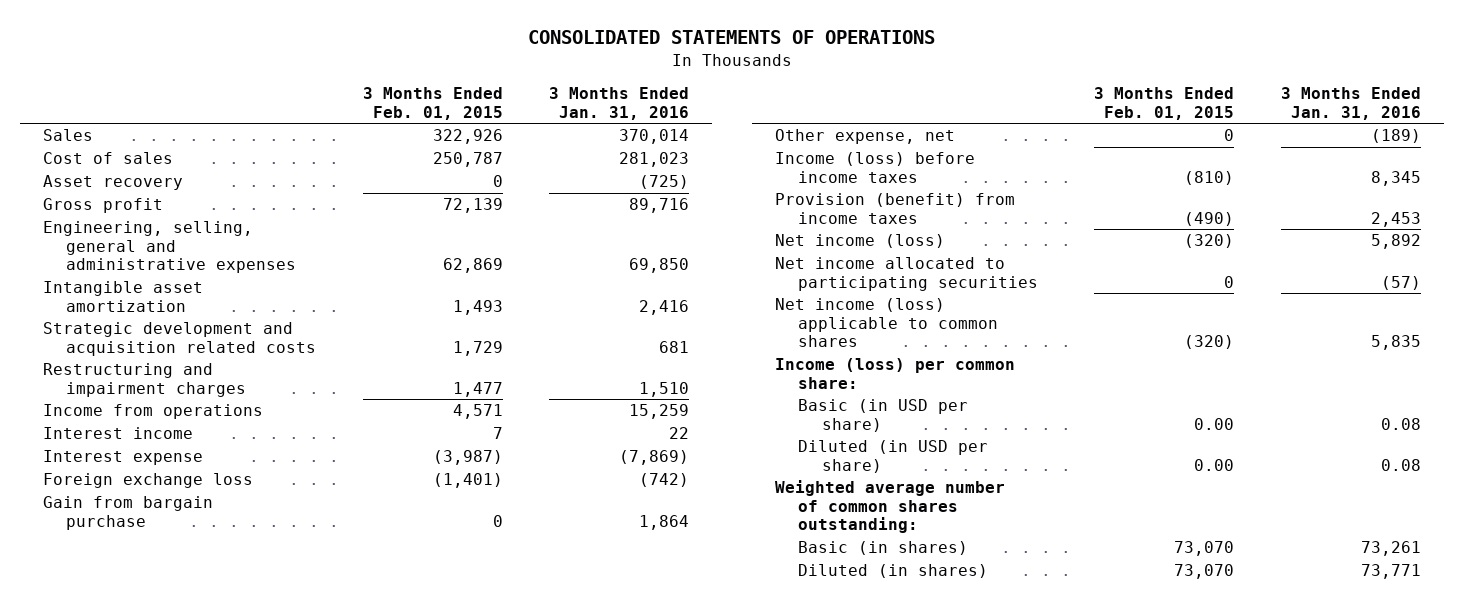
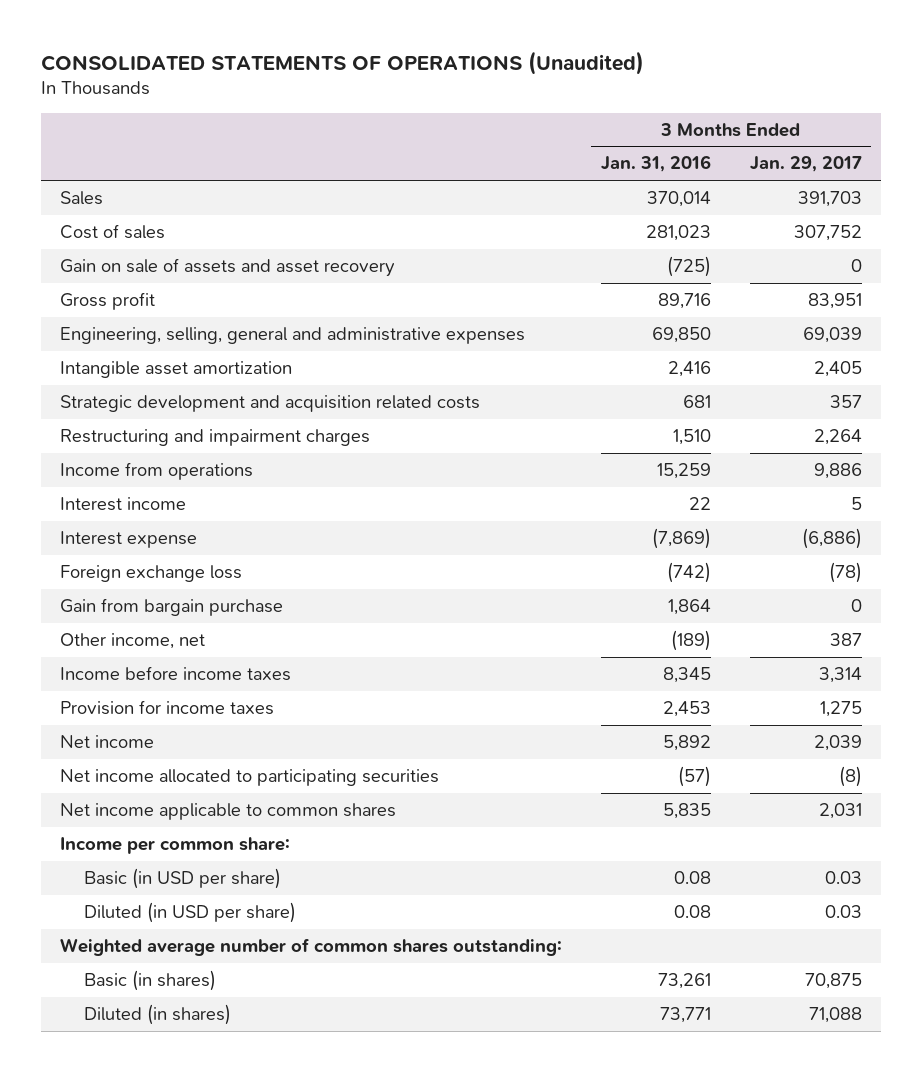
[527,30,935,45] CONSOLIDATED STATEMENTS OF OPERATIONS -> [41,50,645,75] CONSOLIDATED STATEMENTS OF OPERATIONS (Unaudited)
[362,87,503,120] 3 Months Ended Feb. 01, 2015 -> none
none -> [749,156,862,173] Jan. 29, 2017
[42,175,183,191] Asset recovery -> [60,258,396,278] Gain on sale of assets and asset recovery
[774,129,955,145] Other expense, net -> [60,633,206,650] Other income, net
[774,152,975,183] Income (loss) before income taxes -> [60,666,292,682] Income before income taxes
[774,193,1015,224] Provision (benefit) from income taxes -> [60,700,275,716] Provision for income taxes
[774,234,945,249] Net income (loss) -> [60,735,155,749] Net income
[774,298,999,348] Net income (loss) applicable to common shares -> [60,803,397,821] Net income applicable to common shares
[774,358,1015,389] Income (loss) per common share: -> [60,837,291,855] Income per common share:

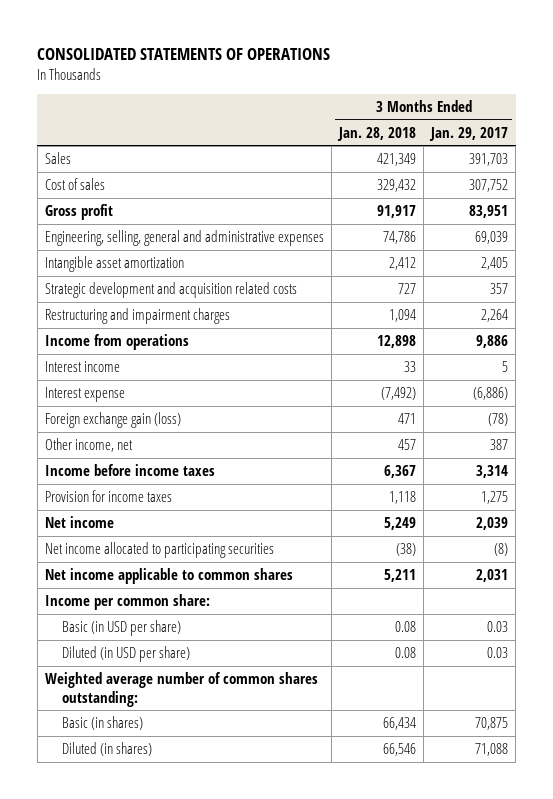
[41,50,645,75] CONSOLIDATED STATEMENTS OF OPERATIONS (Unaudited) -> [37,48,331,61] CONSOLIDATED STATEMENTS OF OPERATIONS
[601,155,712,173] Jan. 31, 2016 -> none
none -> [337,126,417,141] Jan. 28, 2018
[60,258,396,278] Gain on sale of assets and asset recovery -> none
[60,598,284,617] Gain from bargain purchase -> none
[60,565,243,583] Foreign exchange loss -> [44,411,181,428] Foreign exchange gain (loss)

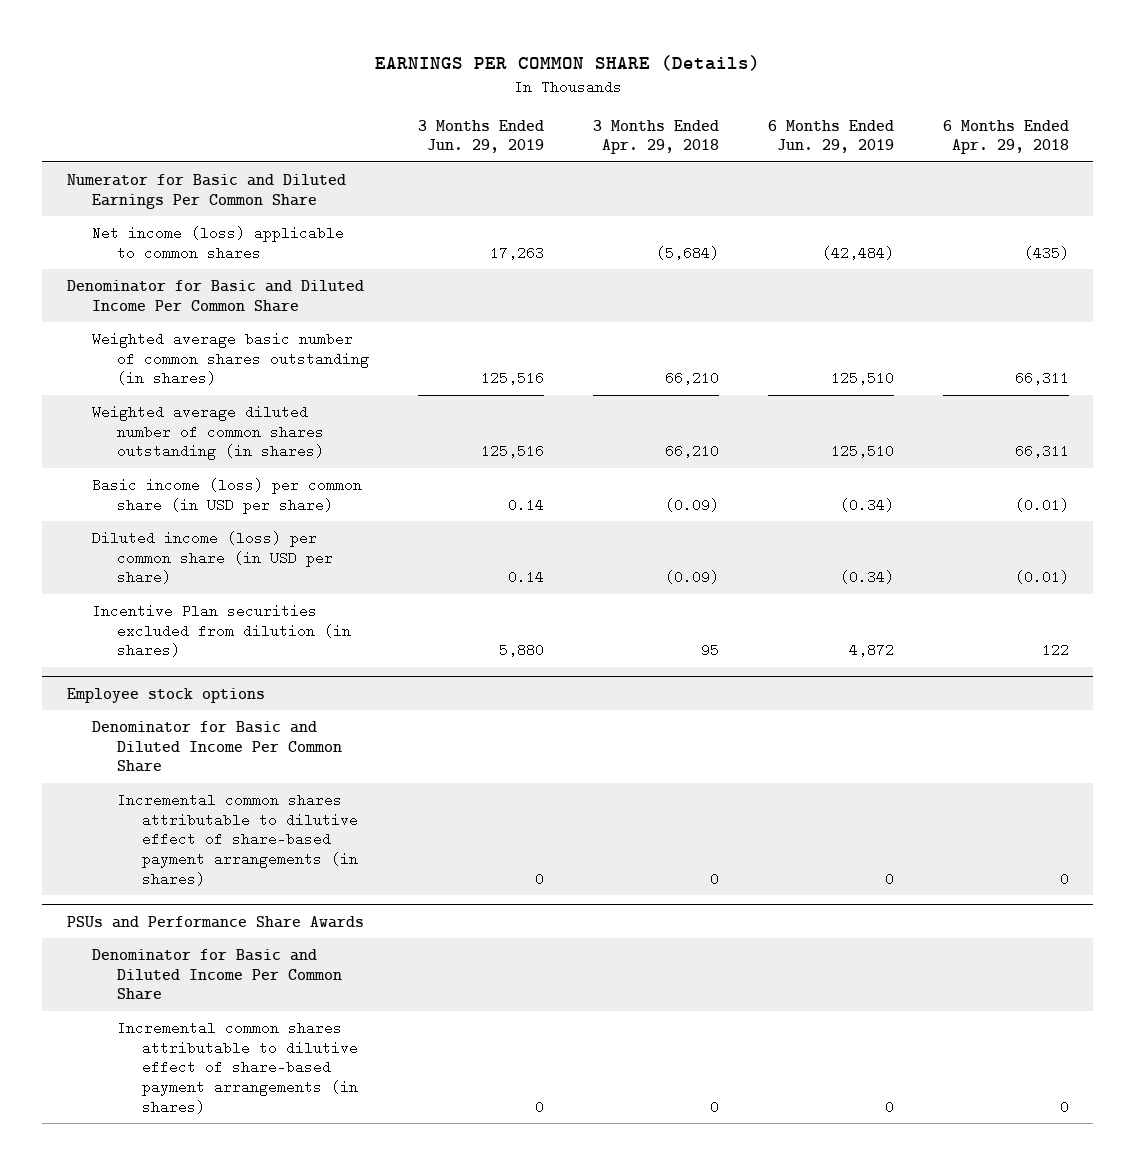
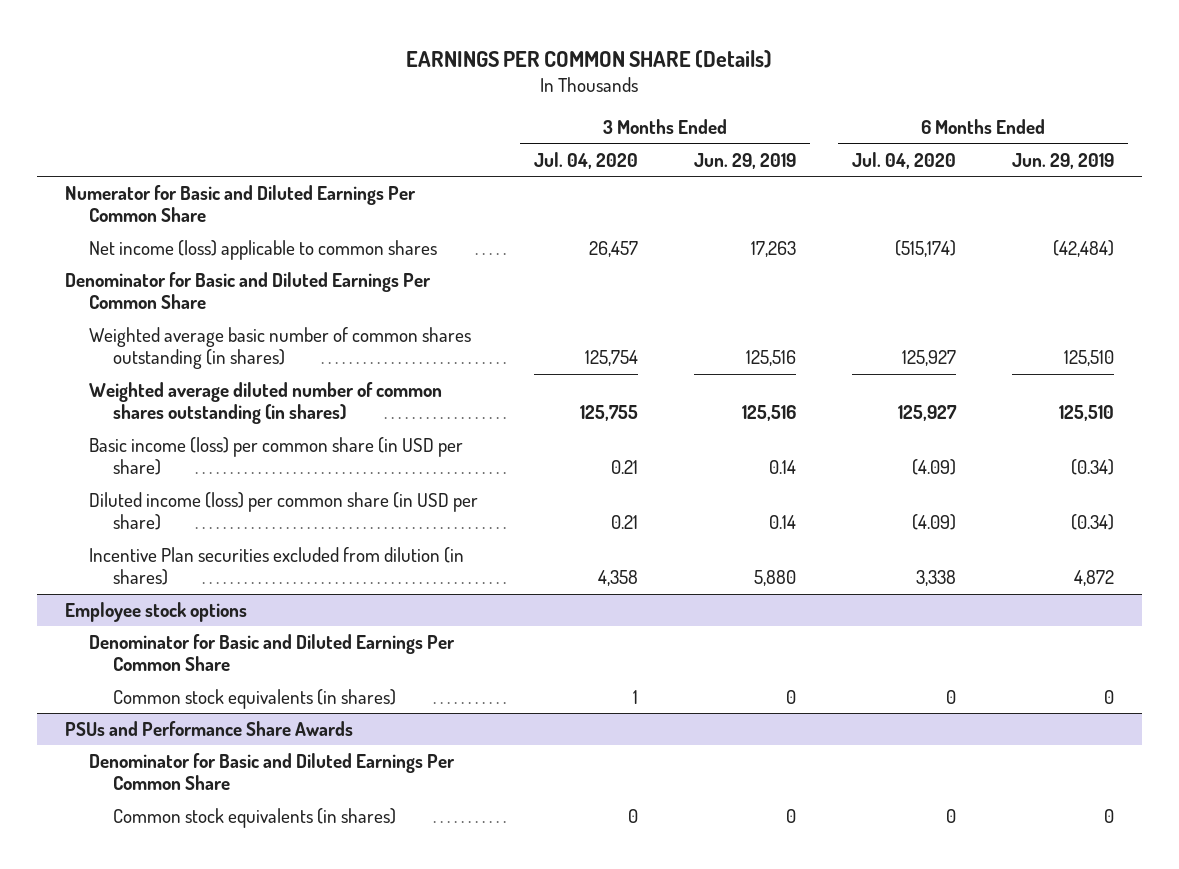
[592,119,719,155] 3 Months Ended Apr. 29, 2018 -> none
[942,119,1069,155] 6 Months Ended Apr. 29, 2018 -> none
none -> [533,151,638,169] Jul. 04, 2020
none -> [851,151,956,169] Jul. 04, 2020
[66,279,364,312] Denominator for Basic and Diluted Income Per Common Share -> [65,272,432,310] Denominator for Basic and Diluted Earnings Per Common Share
[91,720,342,773] Denominator for Basic and Diluted Income Per Common Share -> [89,634,456,672] Denominator for Basic and Diluted Earnings Per Common Share
[116,792,359,887] Incremental common shares attributable to dilutive effect of share-based payment arrangements (in shares) -> [113,689,397,710] Common stock equivalents (in shares)
[91,948,342,1001] Denominator for Basic and Diluted Income Per Common Share -> [89,753,456,791] Denominator for Basic and Diluted Earnings Per Common Share
[116,1020,359,1115] Incremental common shares attributable to dilutive effect of share-based payment arrangements (in shares) -> [113,808,397,829] Common stock equivalents (in shares)

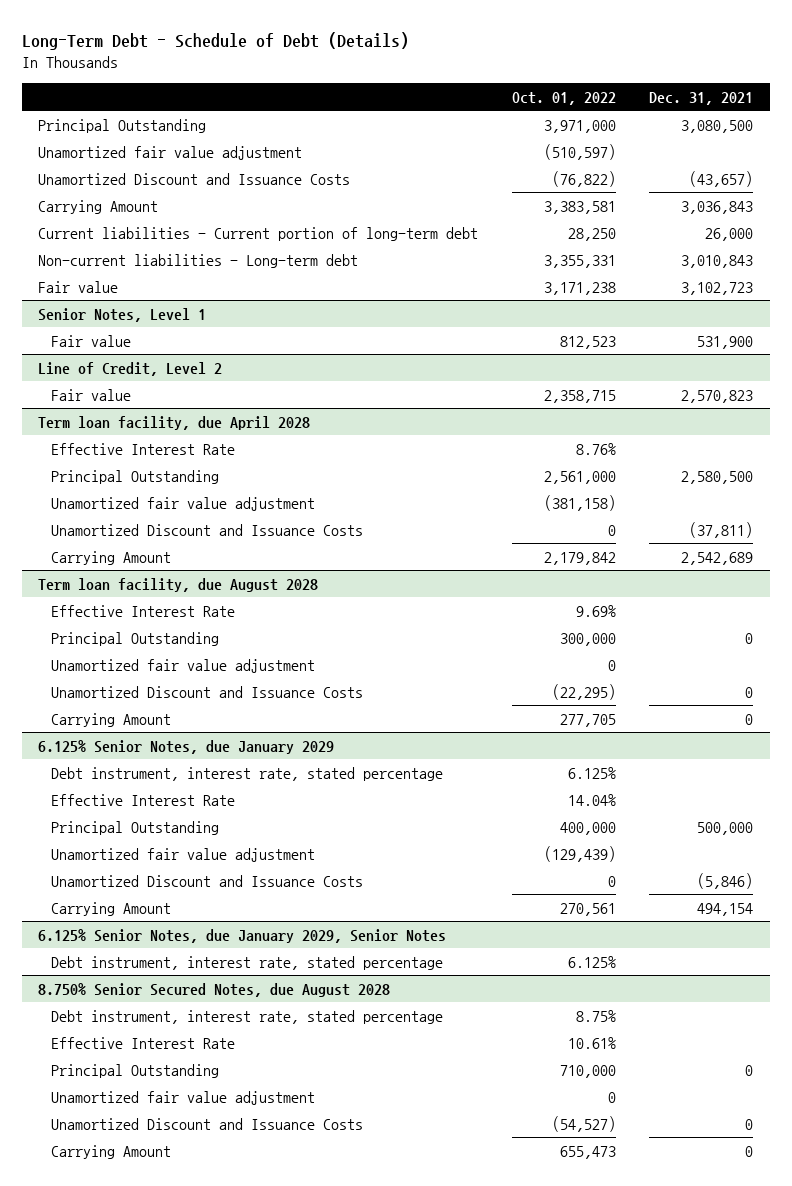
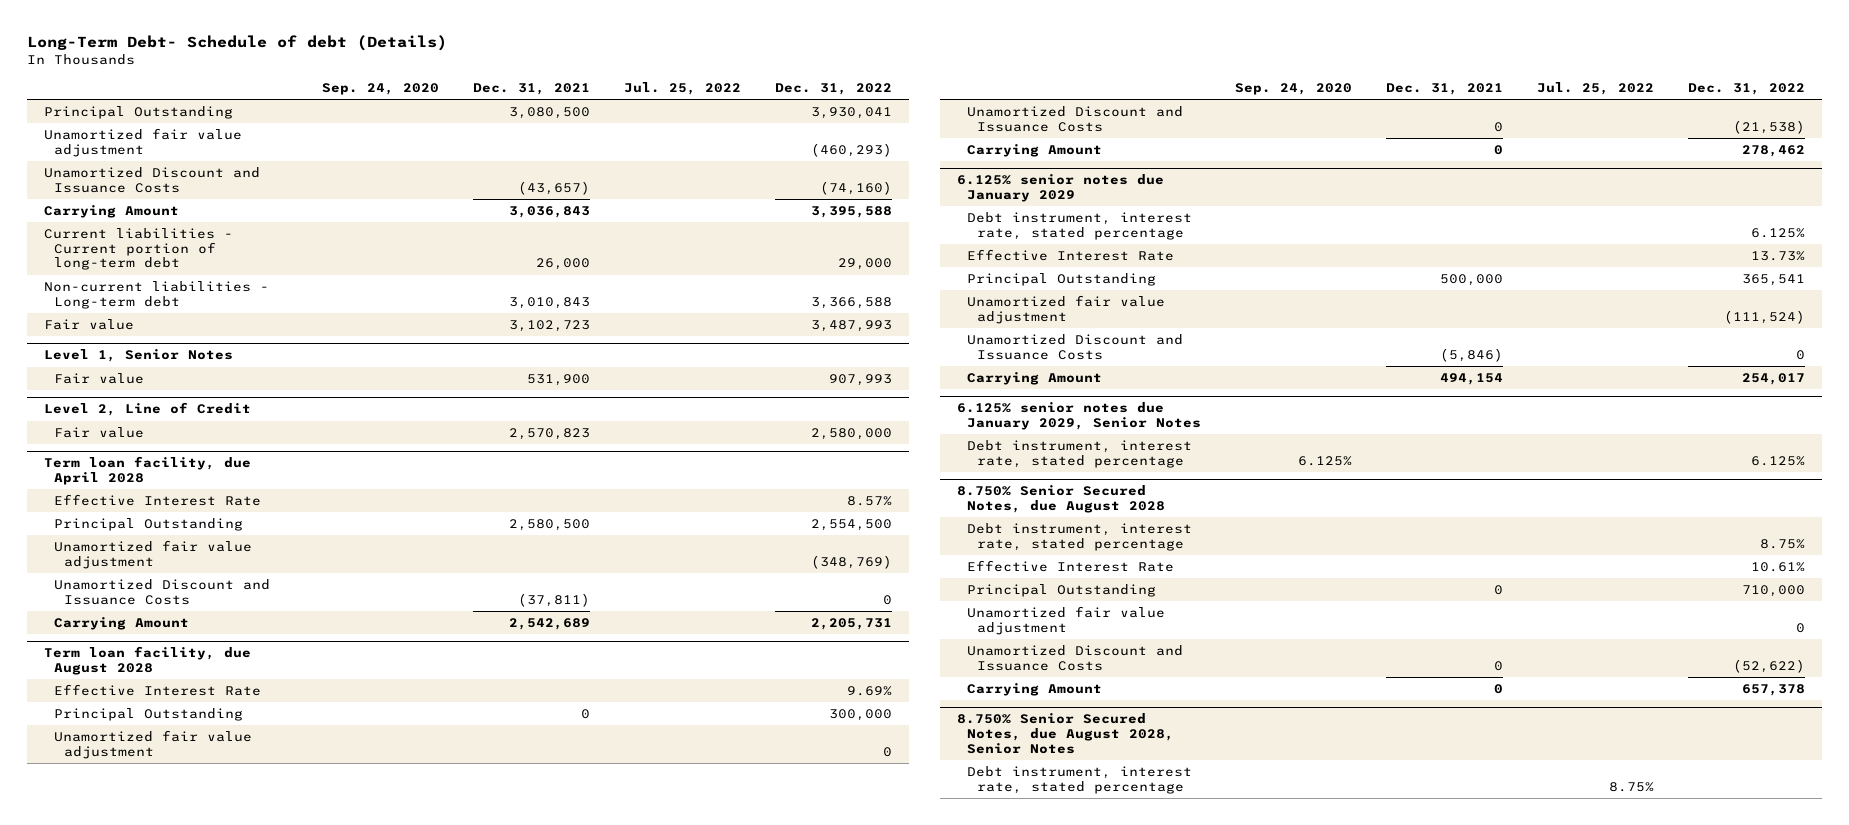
[21,32,409,51] Long-Term Debt - Schedule of Debt (Details) -> [27,34,448,51] Long-Term Debt- Schedule of debt (Details)
[511,91,616,105] Oct. 01, 2022 -> none
none -> [322,83,440,96] Sep. 24, 2020
none -> [624,82,742,96] Jul. 25, 2022
none -> [775,83,893,96] Dec. 31, 2022
[38,307,207,322] Senior Notes, Level 1 -> [44,349,234,363] Level 1, Senior Notes
[38,361,223,376] Line of Credit, Level 2 -> [44,402,252,417] Level 2, Line of Credit
[38,739,335,754] 6.125% Senior Notes, due January 2029 -> [957,174,1165,202] 6.125% senior notes due January 2029
[38,928,447,943] 6.125% Senior Notes, due January 2029, Senior Notes -> [957,402,1202,430] 6.125% senior notes due January 2029, Senior Notes
none -> [957,713,1175,754] 8.750% Senior Secured Notes, due August 2028, Senior Notes
none -> [967,766,1193,794] Debt instrument, interest rate, stated percentage

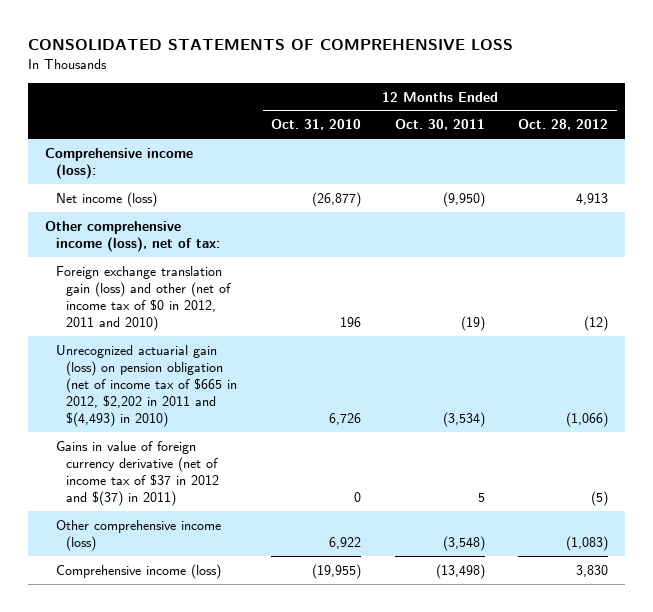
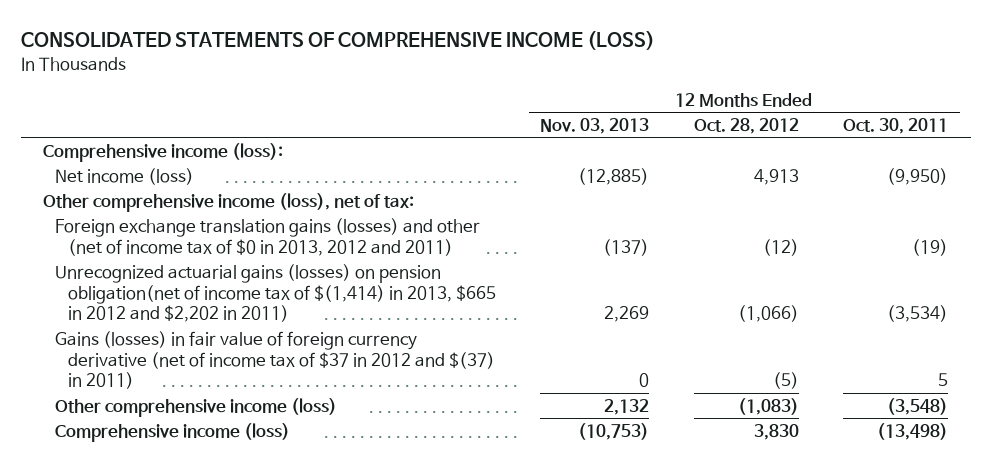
[28,39,514,51] CONSOLIDATED STATEMENTS OF COMPREHENSIVE LOSS -> [20,31,655,51] CONSOLIDATED STATEMENTS OF COMPREHENSIVE INCOME (LOSS)
[270,119,361,131] Oct. 31, 2010 -> none
none -> [540,118,650,135] Nov. 03, 2013
[55,265,232,332] Foreign exchange translation gain (loss) and other (net of income tax of $0 in 2012, 2011 and 2010) -> [55,217,481,256] Foreign exchange translation gains (losses) and other (net of income tax of $0 in 2013, 2012 and 2011)
[55,344,238,428] Unrecognized actuarial gain (loss) on pension obligation (net of income tax of $665 in 2012, $2,202 in 2011 and $(4,493) in 2010) -> [55,263,496,323] Unrecognized actuarial gains (losses) on pension obligation(net of income tax of $(1,414) in 2013, $665 in 2012 and $2,202 in 2011)
[55,440,220,507] Gains in value of foreign currency derivative (net of income tax of $37 in 2012 and $(37) in 2011) -> [55,330,495,390] Gains (losses) in fair value of foreign currency derivative (net of income tax of $37 in 2012 and $(37) in 2011)

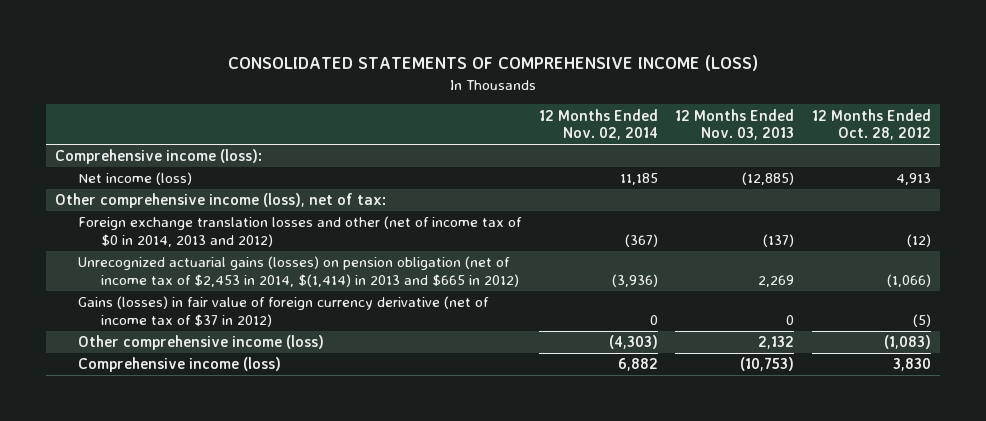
[843,118,949,135] Oct. 30, 2011 -> none
none -> [538,108,658,141] 12 Months Ended Nov. 02, 2014
[55,217,481,256] Foreign exchange translation gains (losses) and other (net of income tax of $0 in 2013, 2012 and 2011) -> [77,216,522,247] Foreign exchange translation losses and other (net of income tax of $0 in 2014, 2013 and 2012)
[55,263,496,323] Unrecognized actuarial gains (losses) on pension obligation(net of income tax of $(1,414) in 2013, $665 in 2012 and $2,202 in 2011) -> [77,256,519,287] Unrecognized actuarial gains (losses) on pension obligation (net of income tax of $2,453 in 2014, $(1,414) in 2013 and $665 in 2012)
[55,330,495,390] Gains (losses) in fair value of foreign currency derivative (net of income tax of $37 in 2012 and $(37) in 2011) -> [77,296,489,327] Gains (losses) in fair value of foreign currency derivative (net of income tax of $37 in 2012)

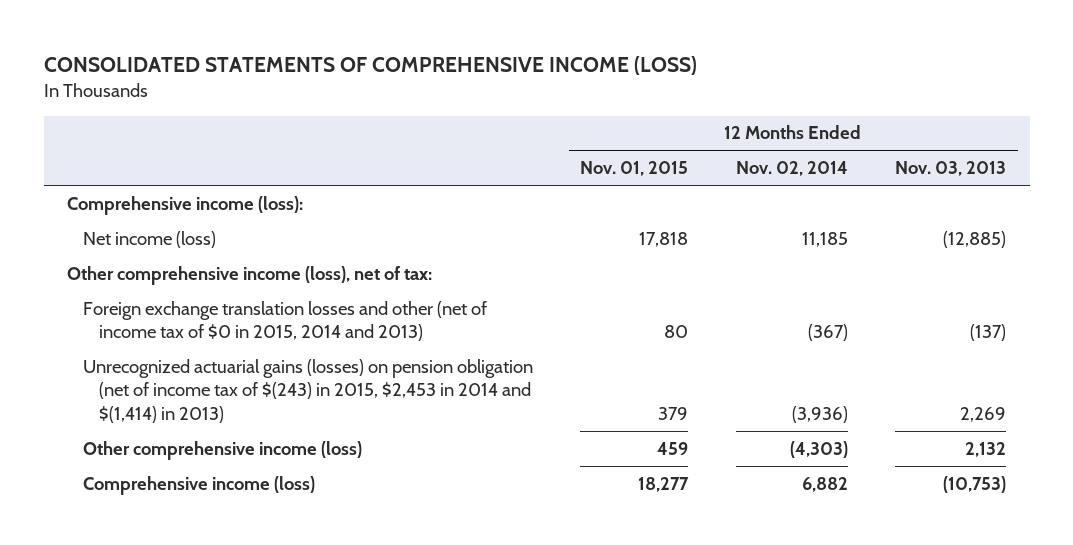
[811,108,931,141] 12 Months Ended Oct. 28, 2012 -> none
none -> [580,161,689,177] Nov. 01, 2015
[77,296,489,327] Gains (losses) in fair value of foreign currency derivative (net of income tax of $37 in 2012) -> none
[77,216,522,247] Foreign exchange translation losses and other (net of income tax of $0 in 2014, 2013 and 2012) -> [83,300,488,342] Foreign exchange translation losses and other (net of income tax of $0 in 2015, 2014 and 2013)
[77,256,519,287] Unrecognized actuarial gains (losses) on pension obligation (net of income tax of $2,453 in 2014, $(1,414) in 2013 and $665 in 2012) -> [83,358,534,423] Unrecognized actuarial gains (losses) on pension obligation (net of income tax of $(243) in 2015, $2,453 in 2014 and $(1,414) in 2013)

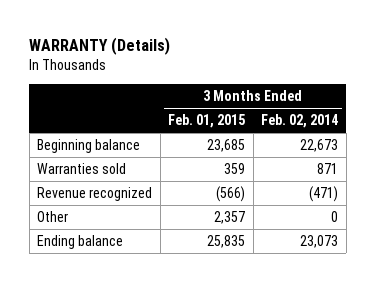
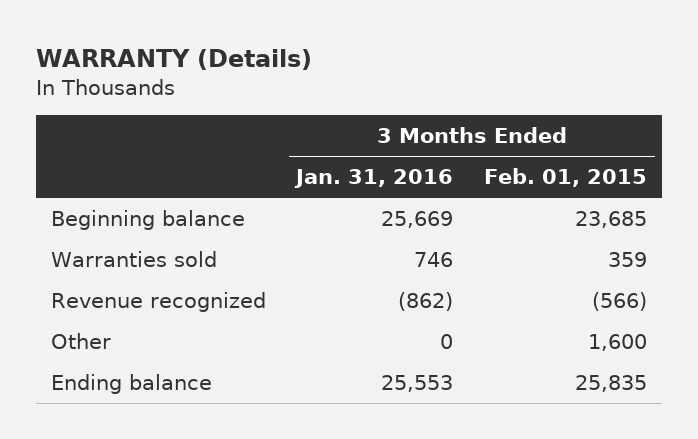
[261,114,339,129] Feb. 02, 2014 -> none
none -> [294,169,454,189] Jan. 31, 2016
[214,211,246,225] 2,357 -> [588,334,648,352] 1,600

